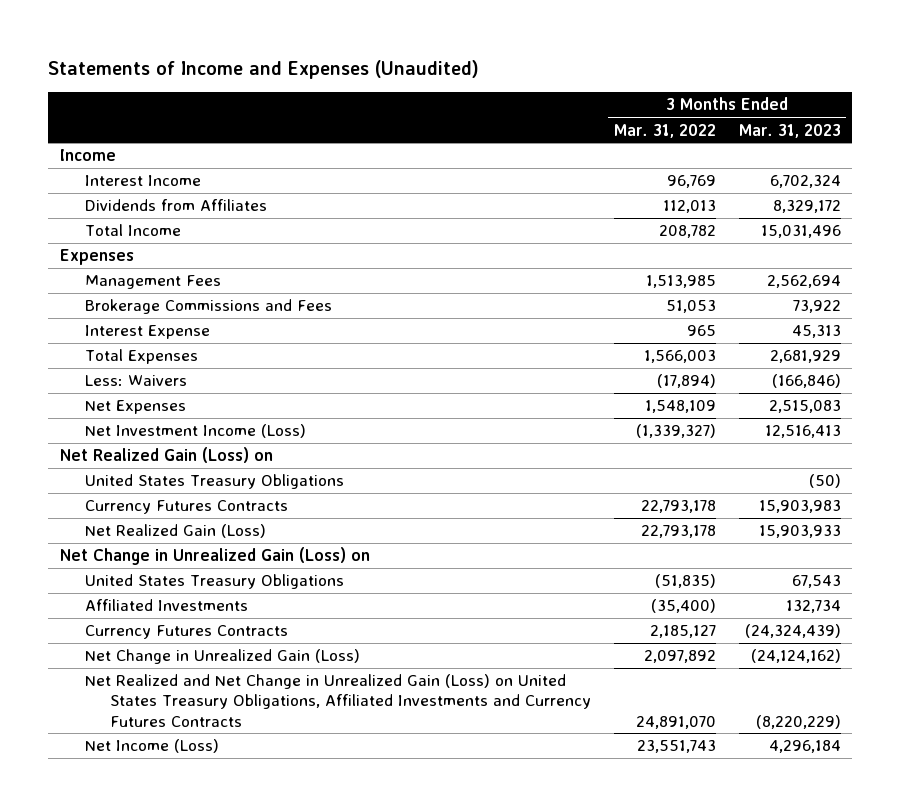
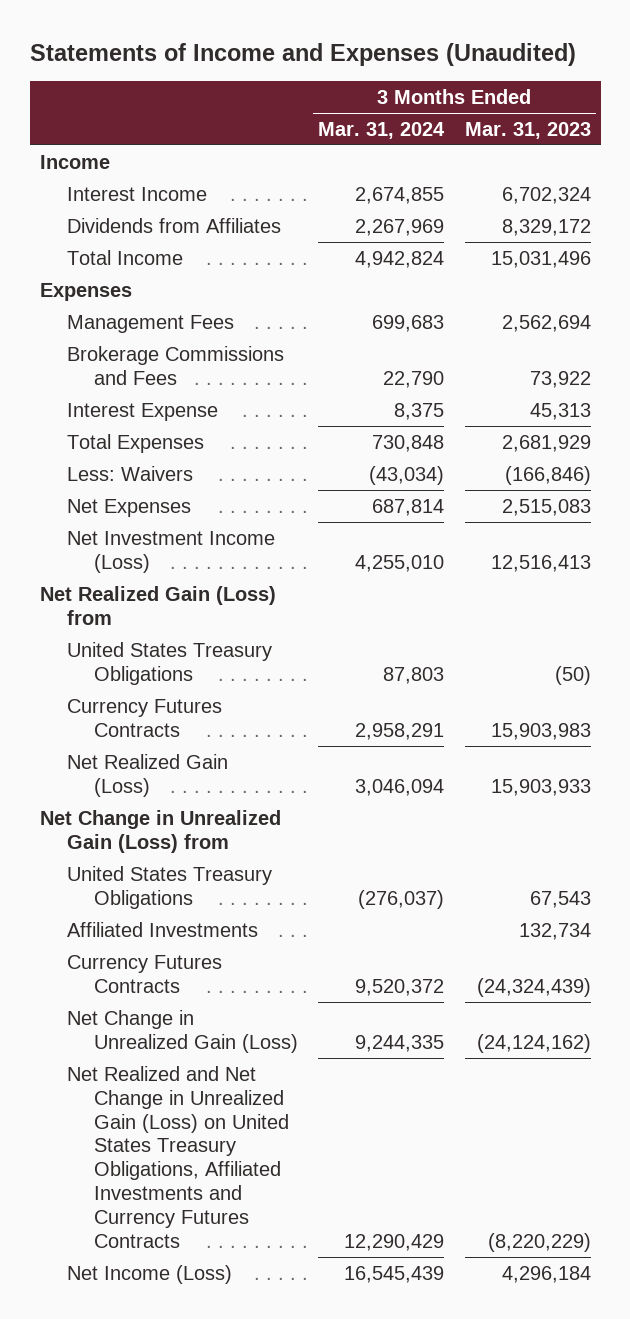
[613,123,716,138] Mar. 31, 2022 -> none
none -> [318,121,446,139] Mar. 31, 2024
[59,447,273,464] Net Realized Gain (Loss) on -> [39,585,276,625] Net Realized Gain (Loss) from
[59,547,370,566] Net Change in Unrealized Gain (Loss) on -> [39,809,281,853] Net Change in Unrealized Gain (Loss) from

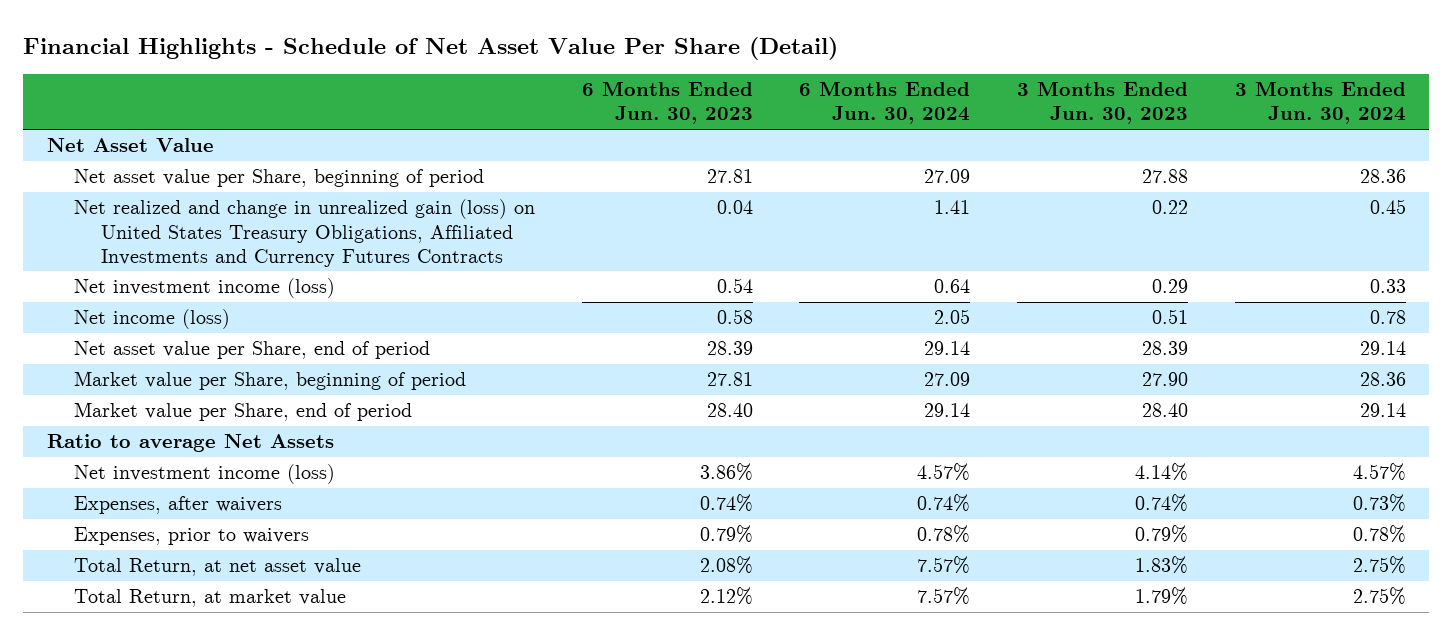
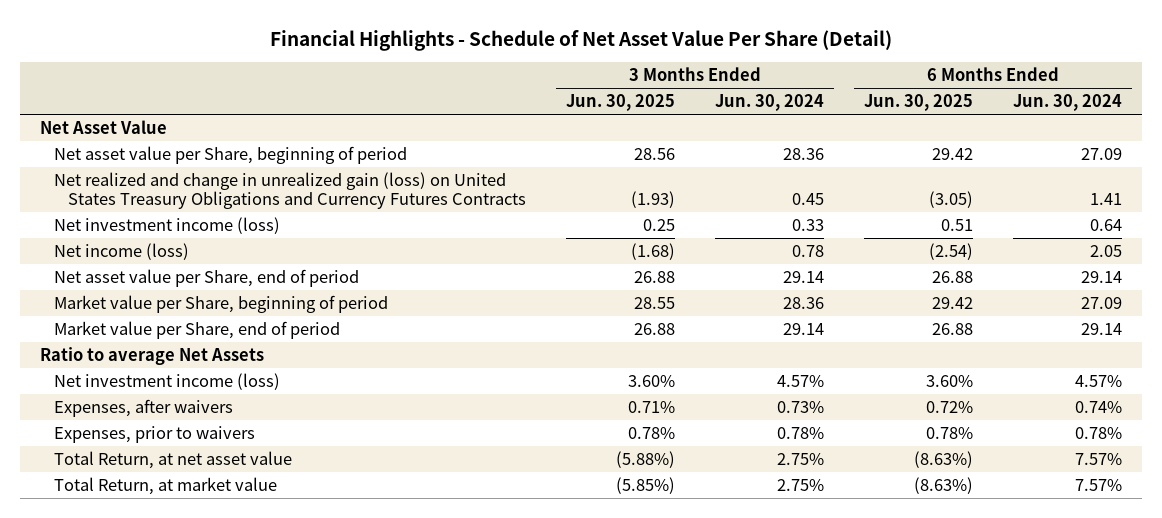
[581,81,753,125] 6 Months Ended Jun. 30, 2023 -> none
[1017,81,1189,125] 3 Months Ended Jun. 30, 2023 -> none
none -> [565,94,675,112] Jun. 30, 2025
none -> [863,94,973,112] Jun. 30, 2025
[73,199,535,267] Net realized and change in unrealized gain (loss) on United States Treasury Obligations, Affiliated Investments and Currency Futures Contracts -> [53,172,526,210] Net realized and change in unrealized gain (loss) on United States Treasury Obligations and Currency Futures Contracts

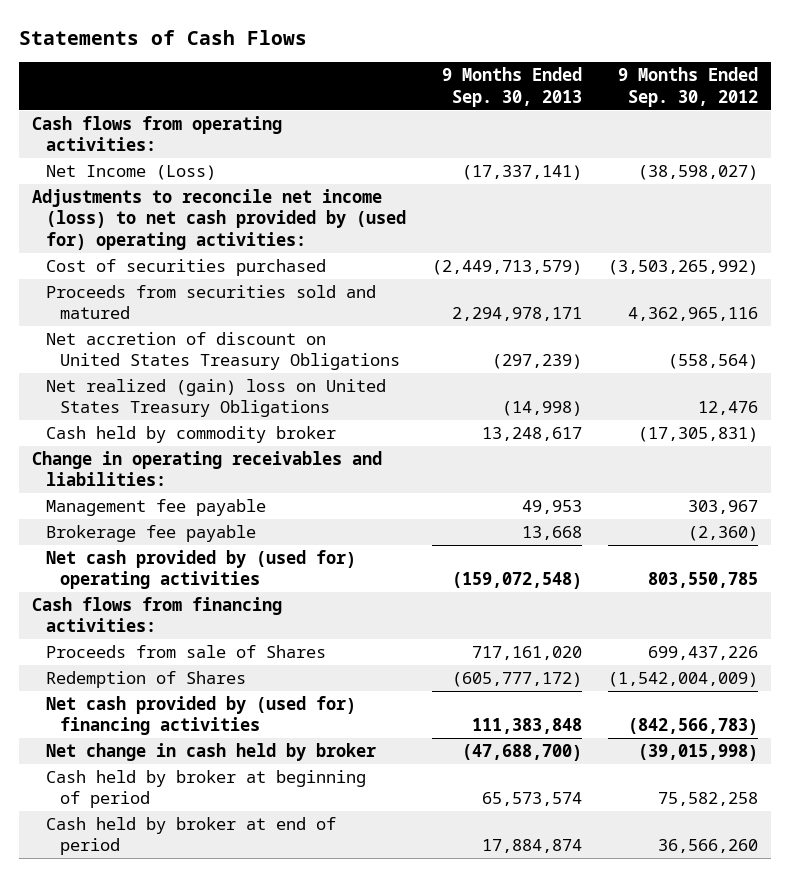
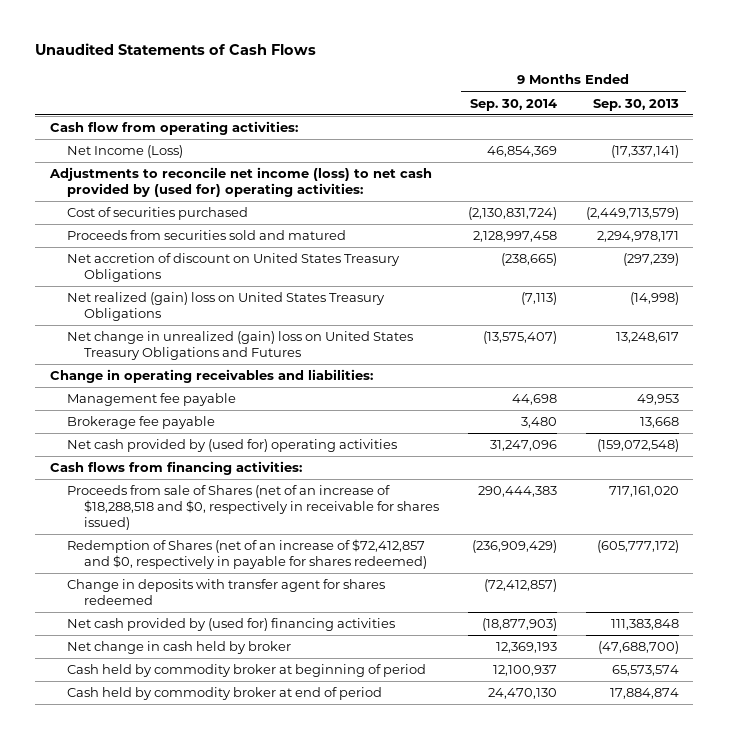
[19,30,308,46] Statements of Cash Flows -> [35,43,317,56] Unaudited Statements of Cash Flows
[618,67,759,107] 9 Months Ended Sep. 30, 2012 -> none
none -> [469,98,557,111] Sep. 30, 2014
[32,116,283,152] Cash flows from operating activities: -> [49,121,298,136] Cash flow from operating activities:
[46,426,337,444] Cash held by commodity broker -> [66,331,413,360] Net change in unrealized (gain) loss on United States Treasury Obligations and Futures
[46,645,327,659] Proceeds from sale of Shares -> [66,485,440,530] Proceeds from sale of Shares (net of an increase of $18,288,518 and $0, respectively in receivable for shares issued)
[46,671,247,689] Redemption of Shares -> [66,539,428,569] Redemption of Shares (net of an increase of $72,412,857 and $0, respectively in payable for shares redeemed)
none -> [66,579,385,605] Change in deposits with transfer agent for shares redeemed
[46,770,367,809] Cash held by broker at beginning of period -> [66,664,426,678] Cash held by commodity broker at beginning of period
[46,817,337,856] Cash held by broker at end of period -> [66,687,382,701] Cash held by commodity broker at end of period

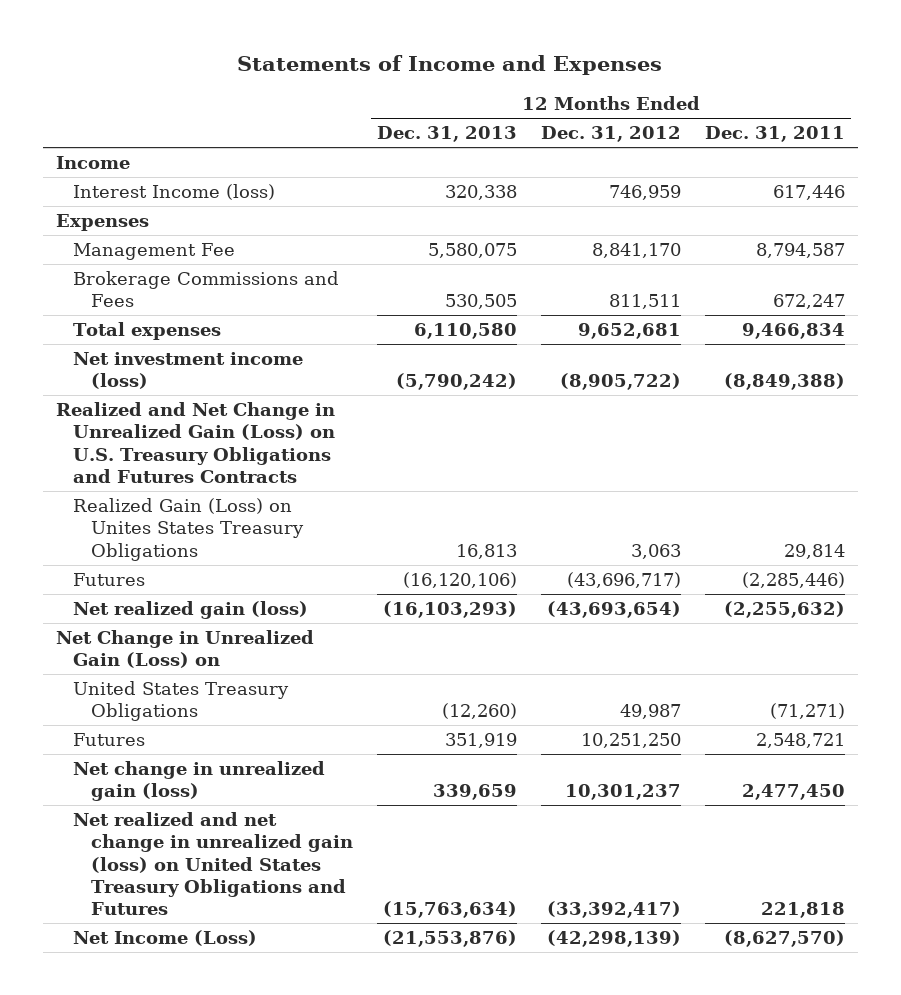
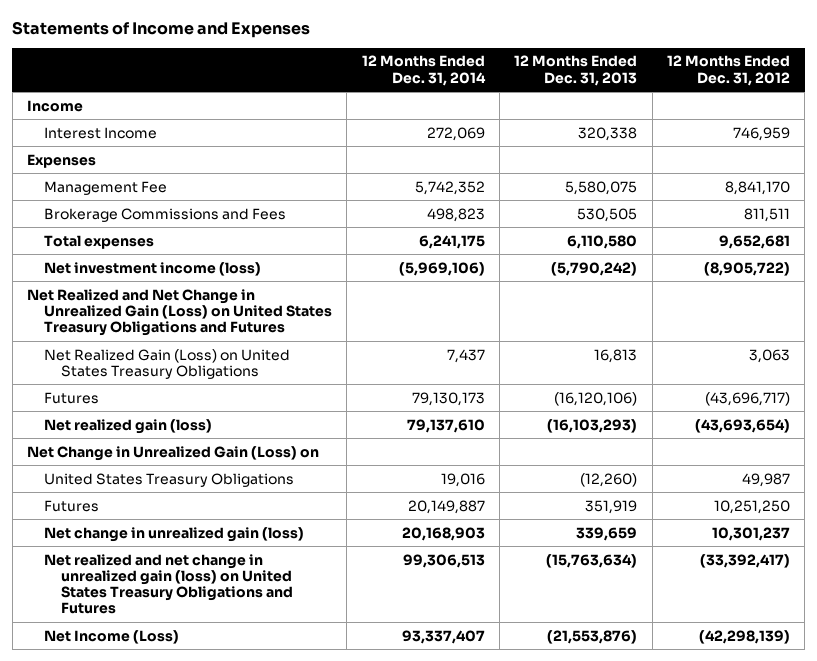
[705,126,846,143] Dec. 31, 2011 -> none
none -> [361,55,486,86] 12 Months Ended Dec. 31, 2014
[73,184,276,201] Interest Income (loss) -> [44,126,158,139] Interest Income
[55,402,336,483] Realized and Net Change in Unrealized Gain (Loss) on U.S. Treasury Obligations and Futures Contracts -> [27,288,333,337] Net Realized and Net Change in Unrealized Gain (Loss) on United States Treasury Obligations and Futures
[73,498,304,561] Realized Gain (Loss) on Unites States Treasury Obligations -> [44,348,291,379] Net Realized Gain (Loss) on United States Treasury Obligations

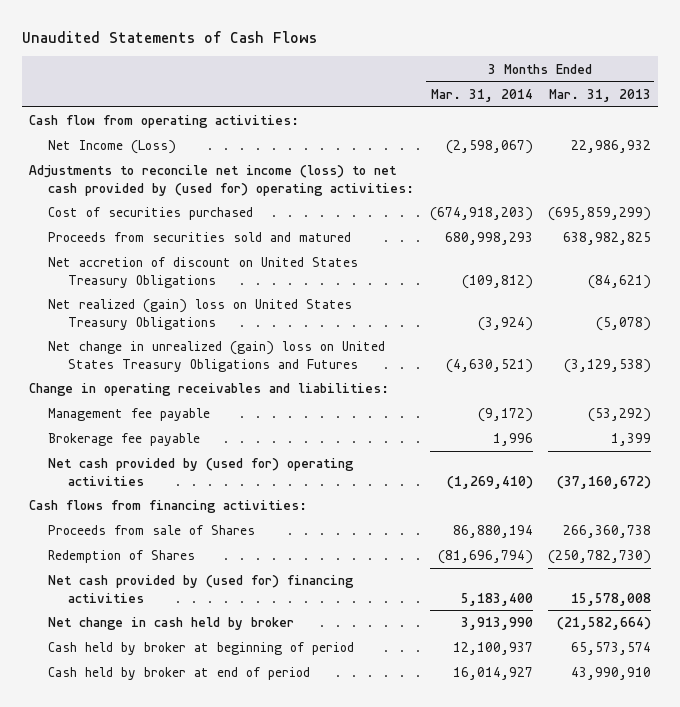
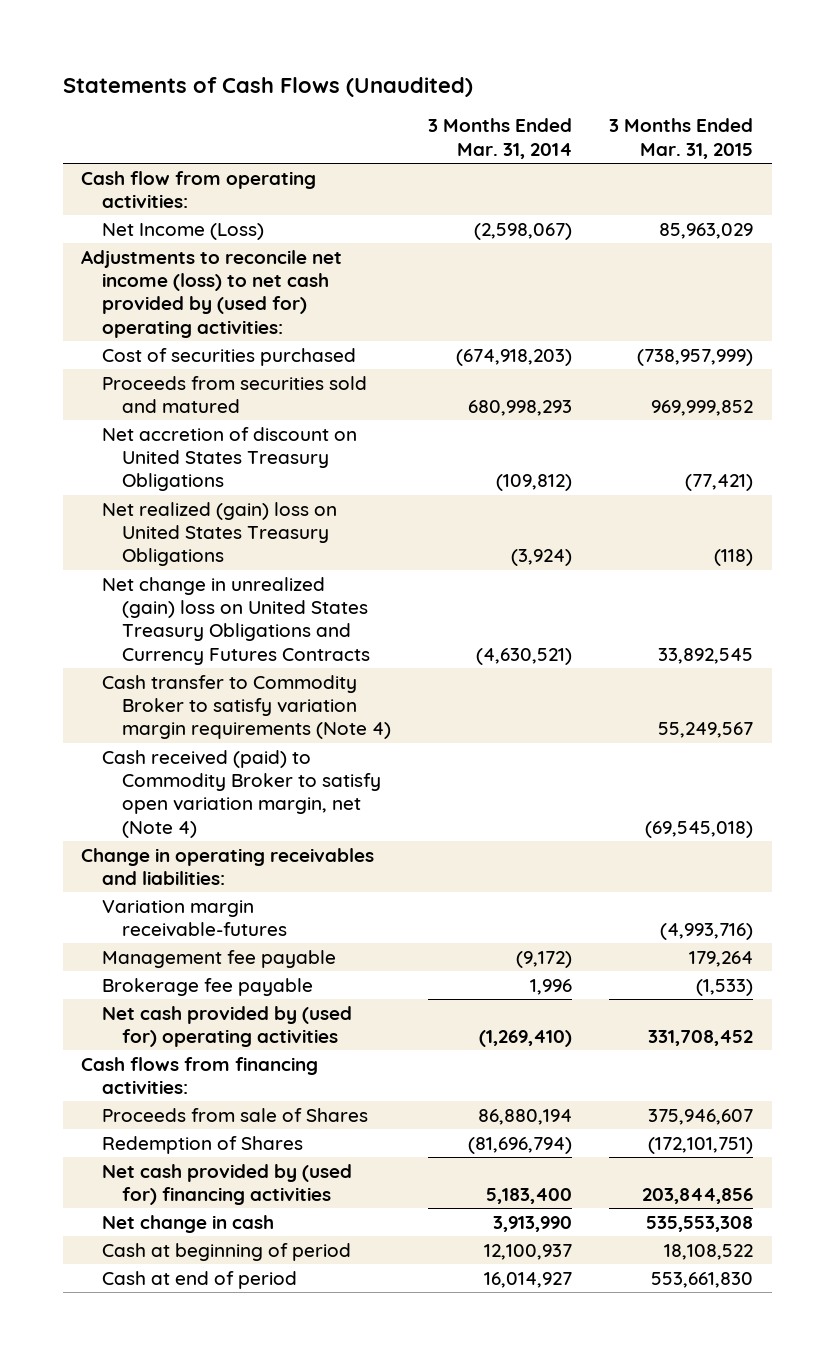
[21,30,317,43] Unaudited Statements of Cash Flows -> [62,76,473,97] Statements of Cash Flows (Unaudited)
[548,88,651,102] Mar. 31, 2013 -> none
none -> [609,118,754,159] 3 Months Ended Mar. 31, 2015
[48,341,386,372] Net change in unrealized (gain) loss on United States Treasury Obligations and Futures -> [101,576,371,665] Net change in unrealized (gain) loss on United States Treasury Obligations and Currency Futures Contracts
none -> [101,674,392,740] Cash transfer to Commodity Broker to satisfy variation margin requirements (Note 4)
none -> [101,749,382,838] Cash received (paid) to Commodity Broker to satisfy open variation margin, net (Note 4)
none -> [101,899,288,938] Variation margin receivable-futures
[48,617,295,631] Net change in cash held by broker -> [101,1214,274,1233] Net change in cash
[48,642,355,656] Cash held by broker at beginning of period -> [101,1242,351,1261] Cash at beginning of period
[48,667,311,681] Cash held by broker at end of period -> [101,1270,297,1289] Cash at end of period

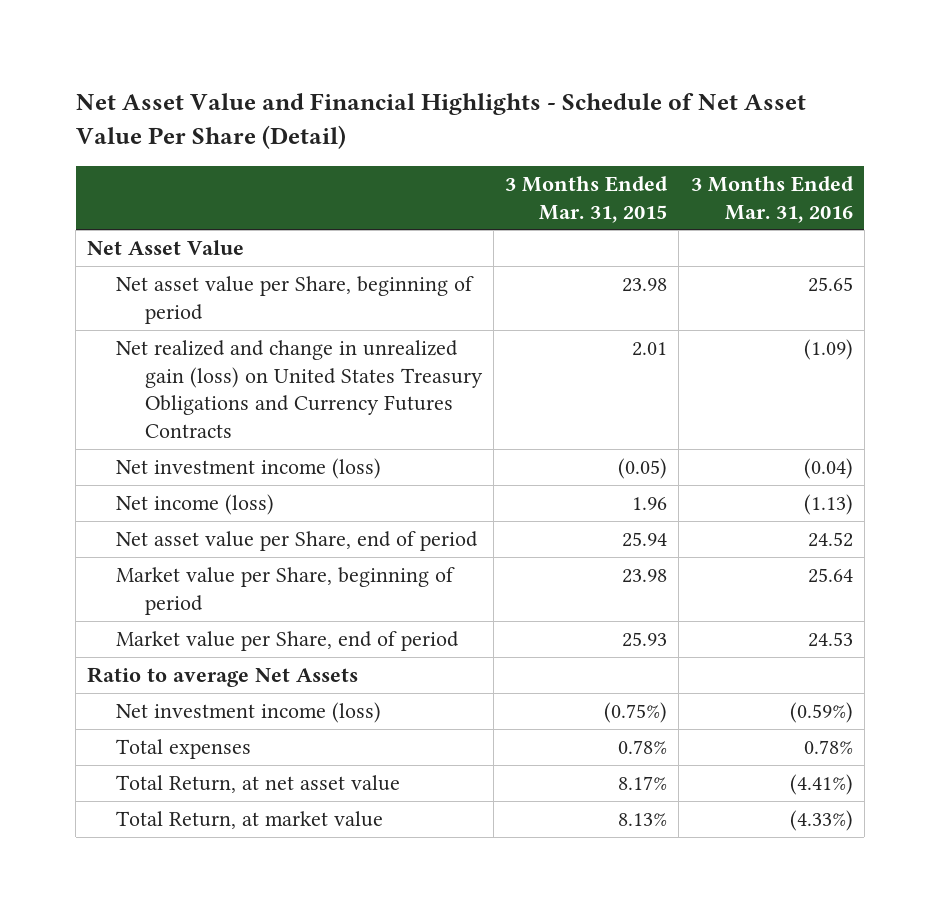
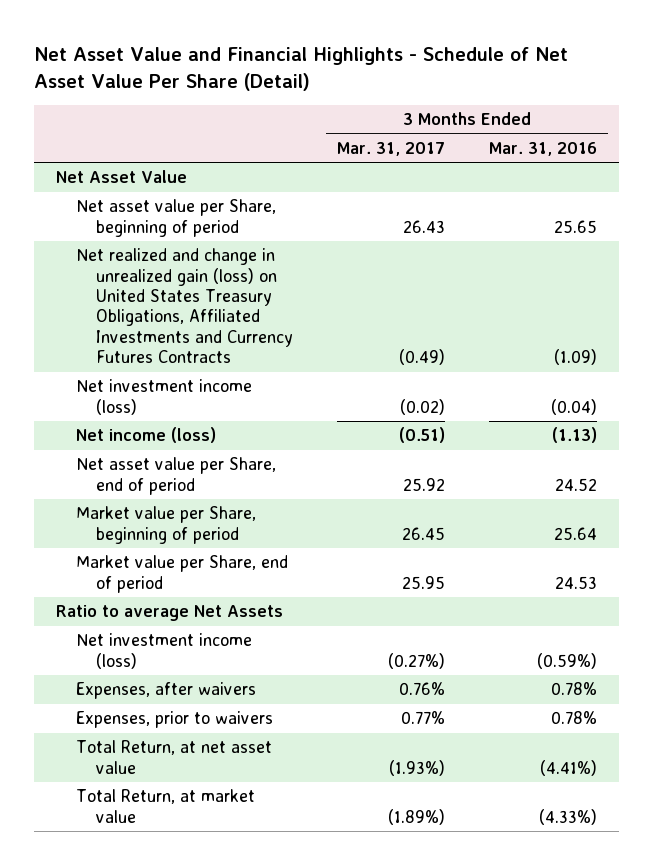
[505,175,669,223] 3 Months Ended Mar. 31, 2015 -> none
none -> [337,141,446,156] Mar. 31, 2017
[116,340,484,439] Net realized and change in unrealized gain (loss) on United States Treasury Obligations and Currency Futures Contracts -> [76,248,294,364] Net realized and change in unrealized gain (loss) on United States Treasury Obligations, Affiliated Investments and Currency Futures Contracts
[116,739,252,760] Total expenses -> none
none -> [76,682,257,700] Expenses, after waivers
none -> [76,711,274,729] Expenses, prior to waivers

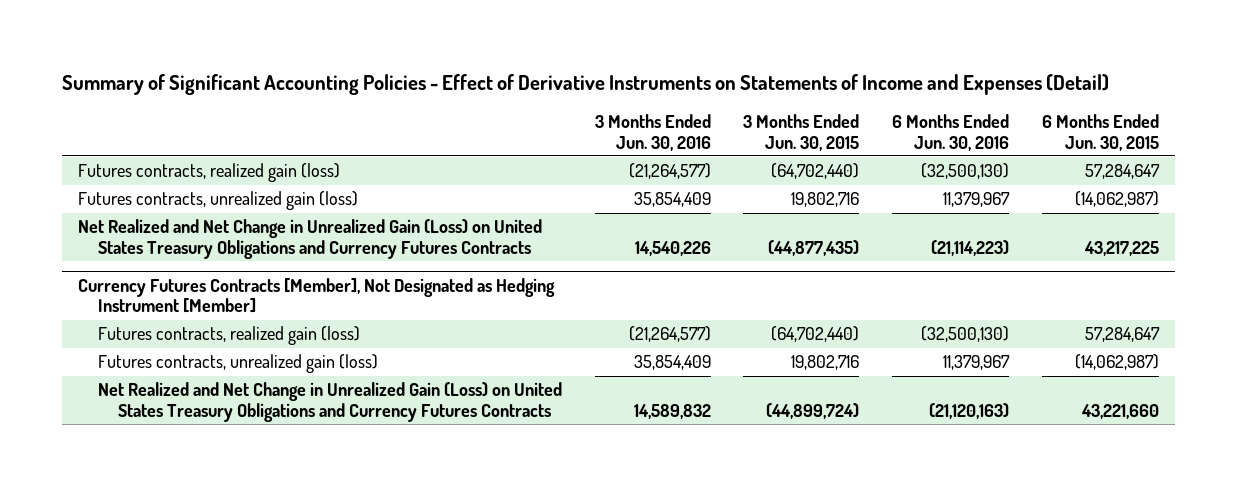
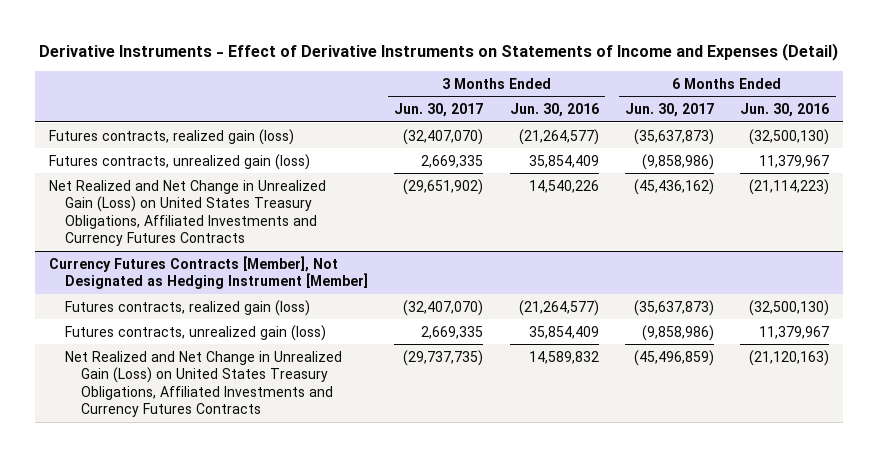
[62,73,1110,95] Summary of Significant Accounting Policies - Effect of Derivative Instruments on Statements of Income and Expenses (Detail) -> [39,43,839,62] Derivative Instruments - Effect of Derivative Instruments on Statements of Income and Expenses (Detail)
[743,113,860,151] 3 Months Ended Jun. 30, 2015 -> none
[1041,113,1159,151] 6 Months Ended Jun. 30, 2015 -> none
none -> [394,103,484,118] Jun. 30, 2017
none -> [625,103,715,118] Jun. 30, 2017
[78,219,543,259] Net Realized and Net Change in Unrealized Gain (Loss) on United States Treasury Obligations and Currency Futures Contracts -> [48,179,326,247] Net Realized and Net Change in Unrealized Gain (Loss) on United States Treasury Obligations, Affiliated Investments and Currency Futures Contracts
[98,382,563,422] Net Realized and Net Change in Unrealized Gain (Loss) on United States Treasury Obligations and Currency Futures Contracts -> [65,350,343,418] Net Realized and Net Change in Unrealized Gain (Loss) on United States Treasury Obligations, Affiliated Investments and Currency Futures Contracts

